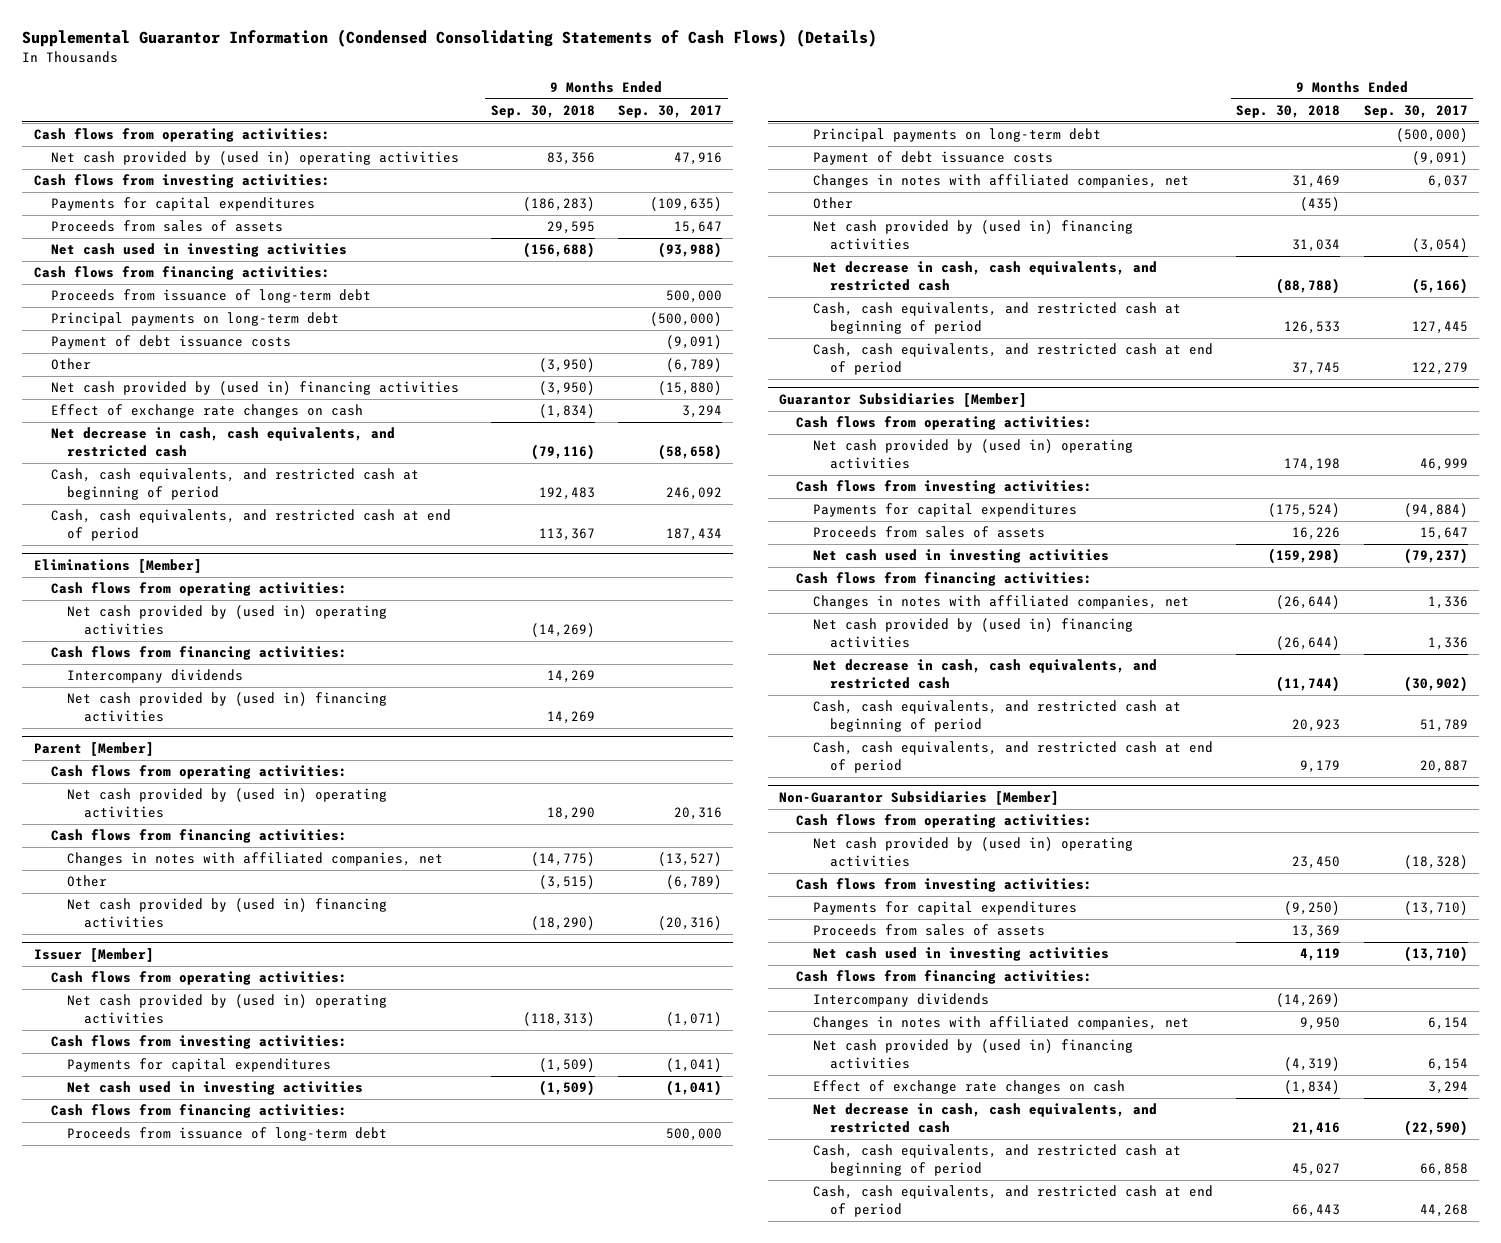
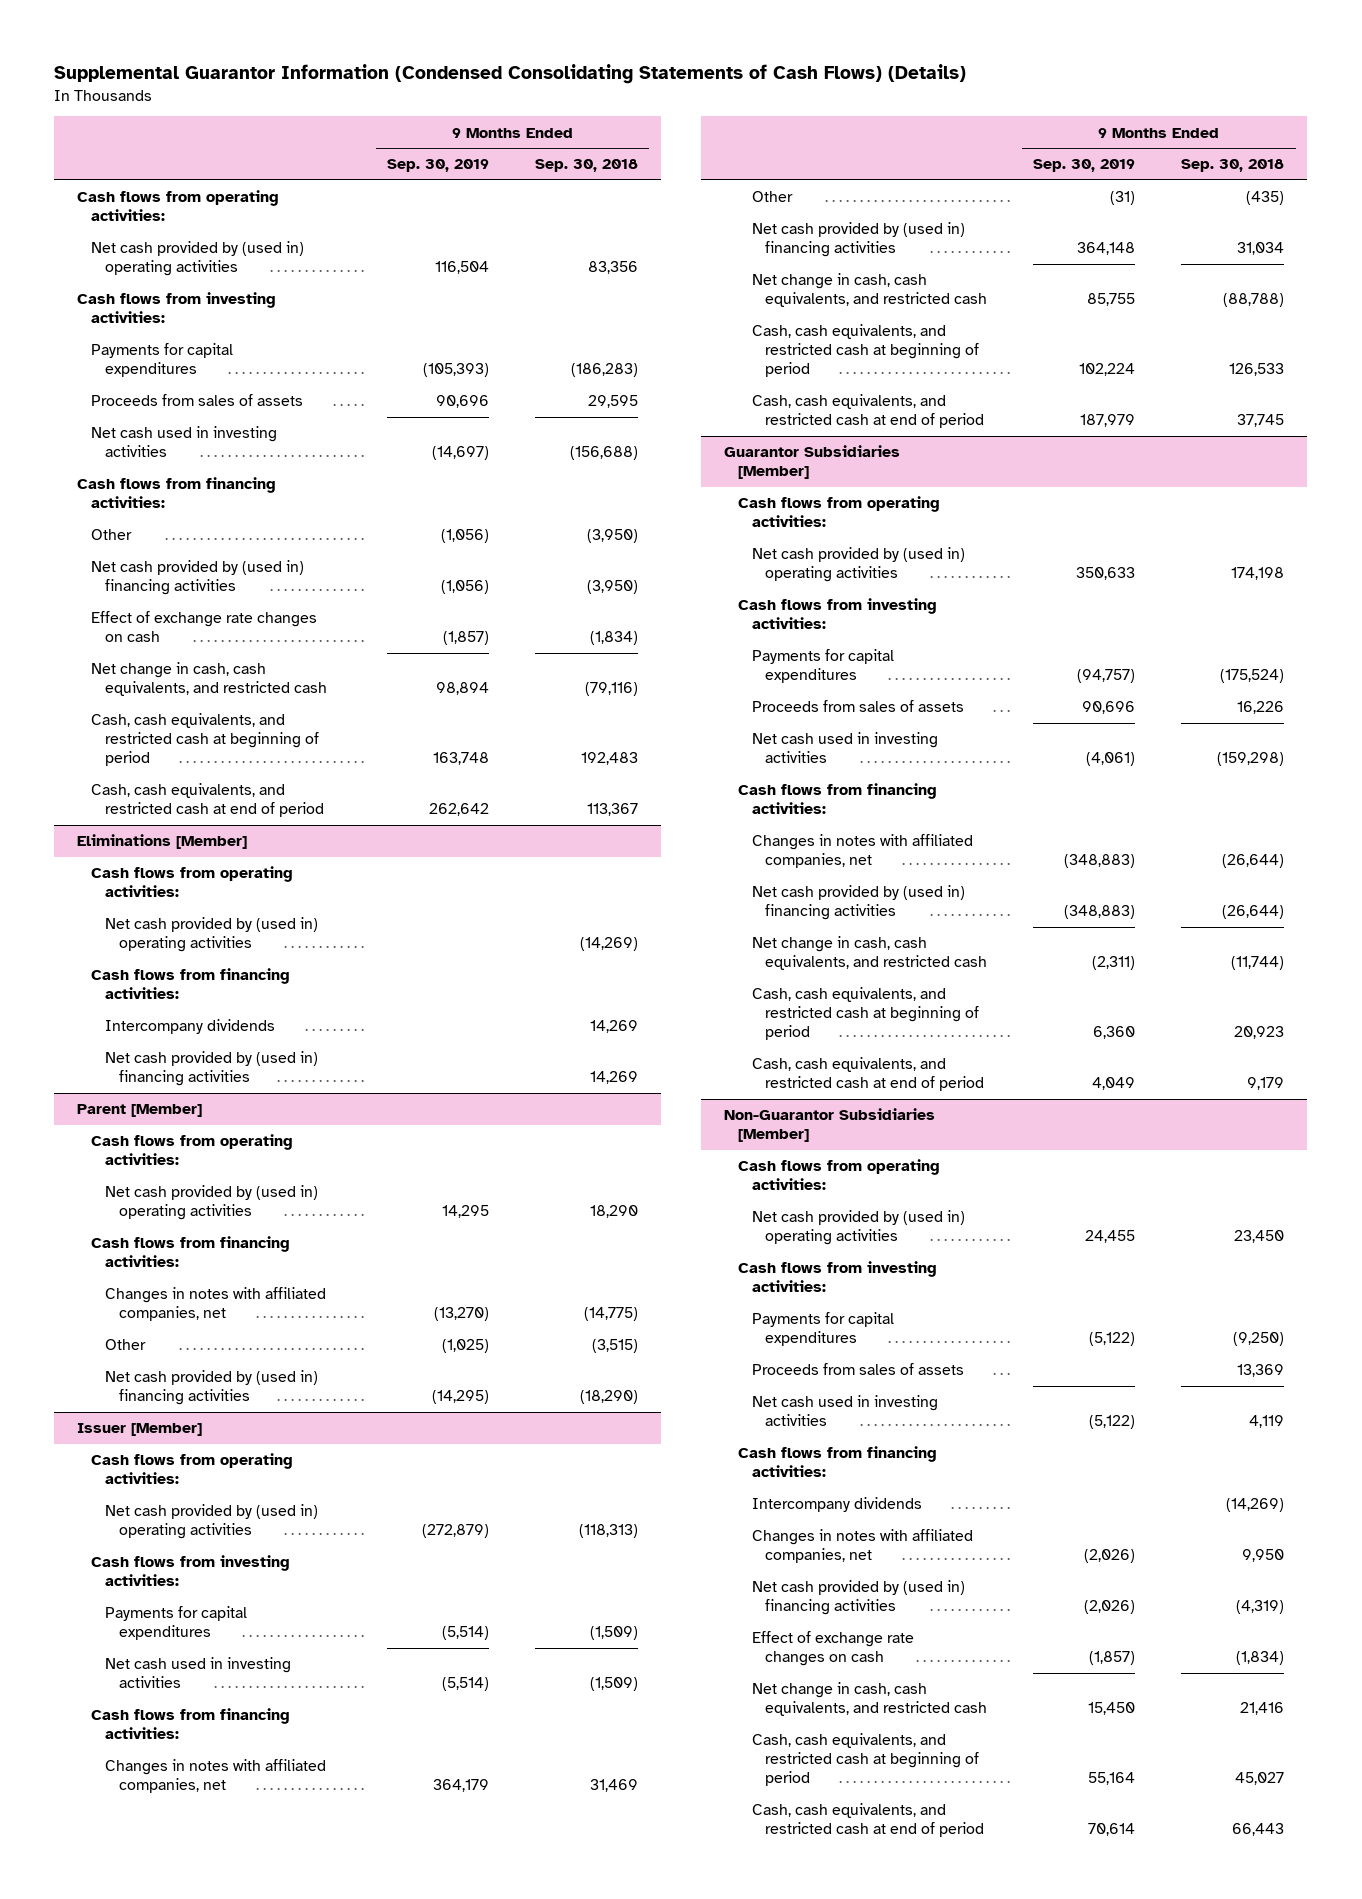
[617,105,722,119] Sep. 30, 2017 -> none
none -> [387,159,490,173] Sep. 30, 2019
[50,289,371,304] Proceeds from issuance of long-term debt -> none
[50,312,339,327] Principal payments on long-term debt -> none
[50,335,291,350] Payment of debt issuance costs -> none
[50,427,395,457] Net decrease in cash, cash equivalents, and restricted cash -> [91,662,328,697] Net change in cash, cash equivalents, and restricted cash
[67,1127,388,1142] Proceeds from issuance of long-term debt -> none
[813,128,1102,143] Principal payments on long-term debt -> none
[813,151,1054,166] Payment of debt issuance costs -> none
[813,261,1158,291] Net decrease in cash, cash equivalents, and restricted cash -> [751,273,988,308] Net change in cash, cash equivalents, and restricted cash
[813,659,1158,689] Net decrease in cash, cash equivalents, and restricted cash -> [751,936,988,971] Net change in cash, cash equivalents, and restricted cash
[813,1103,1158,1133] Net decrease in cash, cash equivalents, and restricted cash -> [751,1682,988,1717] Net change in cash, cash equivalents, and restricted cash

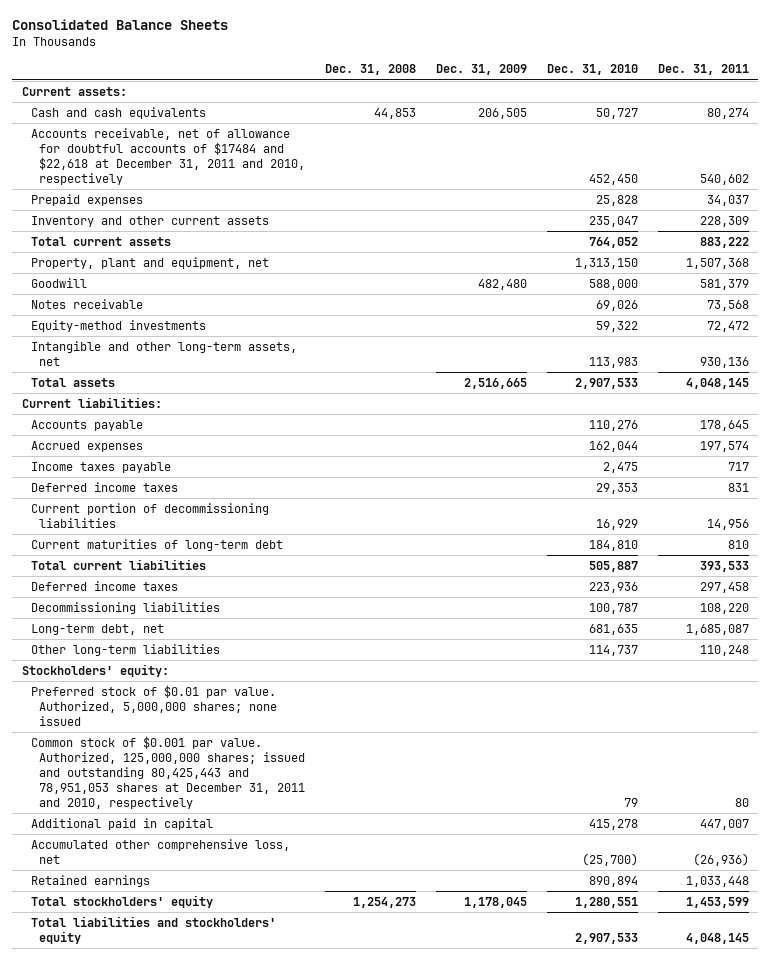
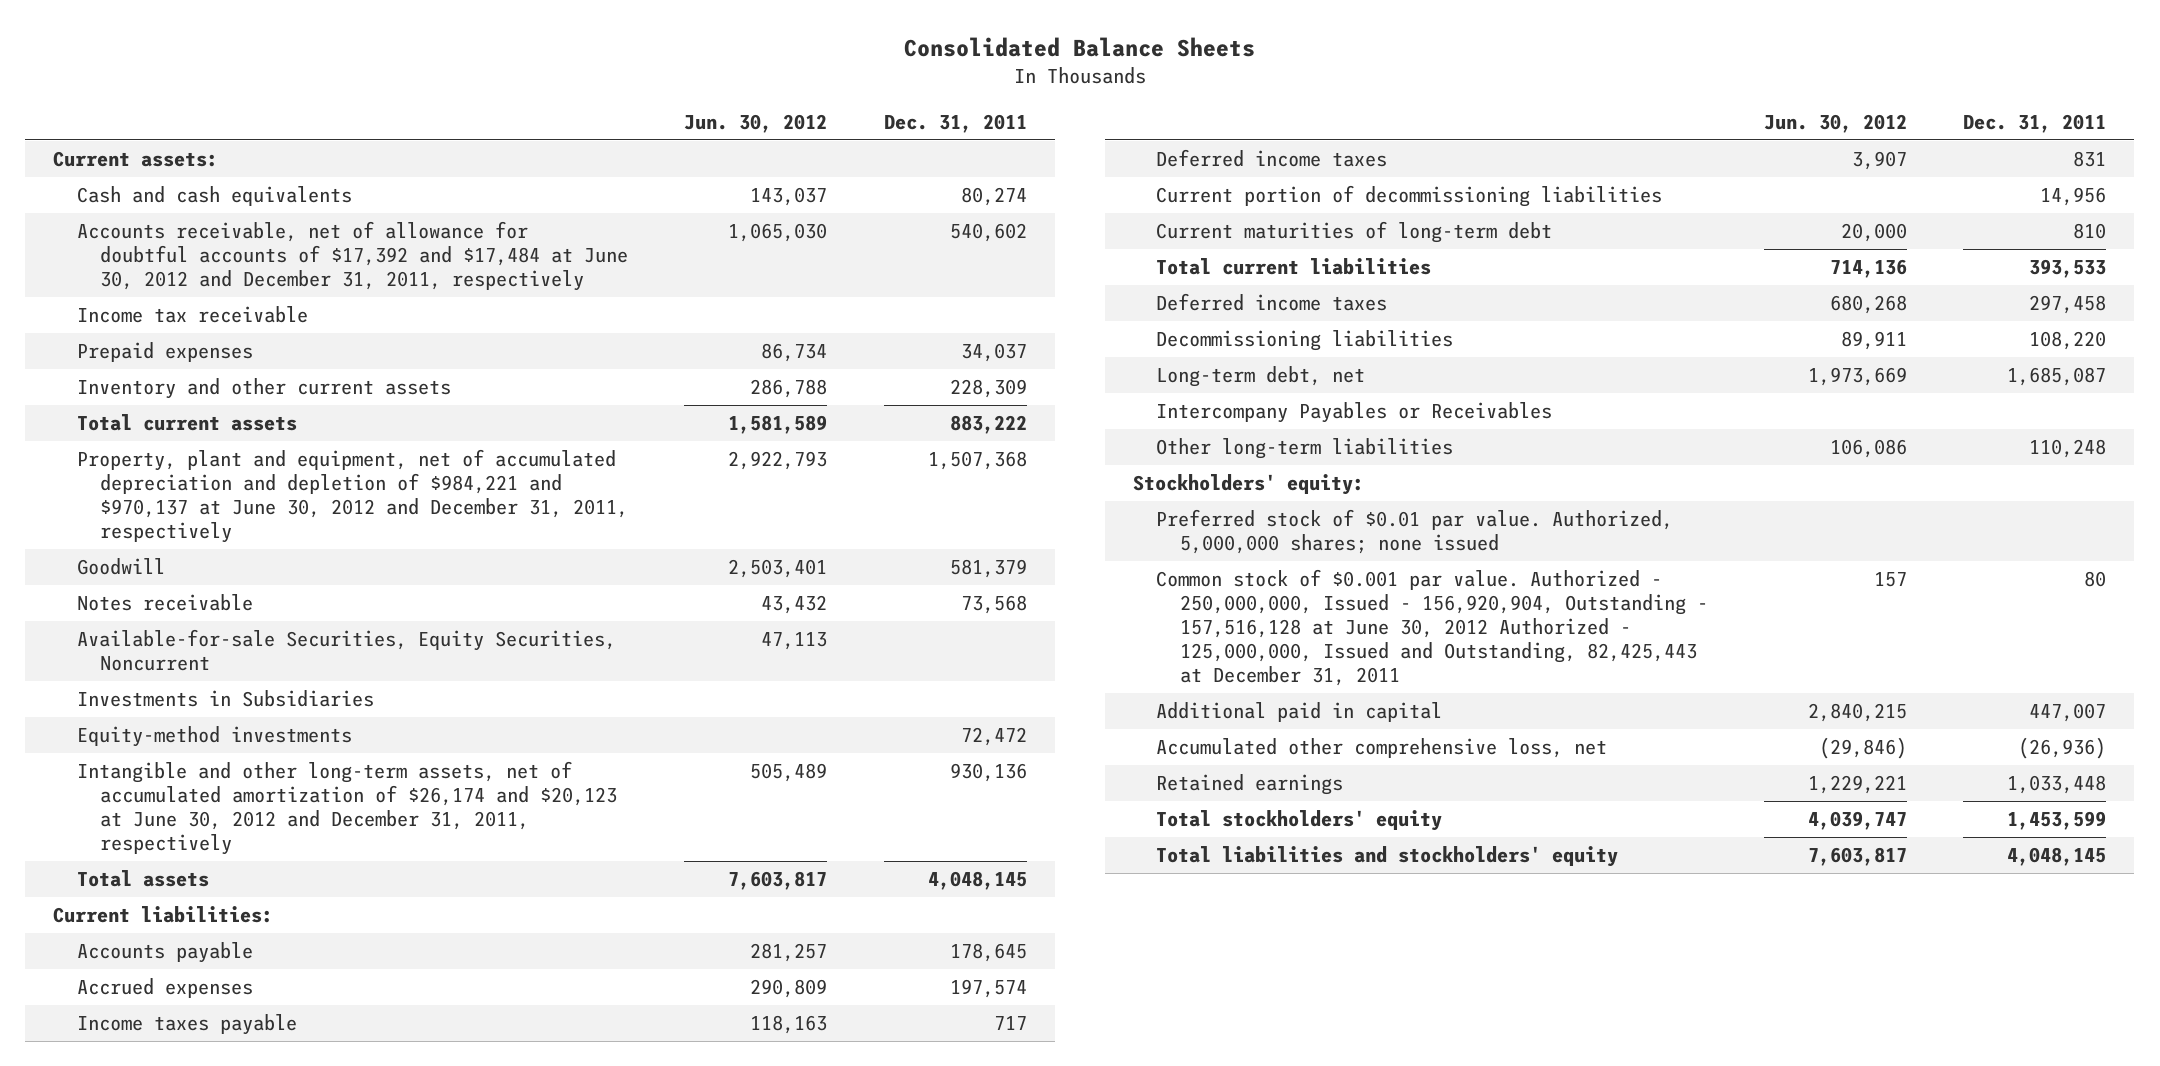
[325,64,417,76] Dec. 31, 2008 -> none
[435,64,527,76] Dec. 31, 2009 -> none
[546,64,638,76] Dec. 31, 2010 -> none
none -> [684,113,828,133] Jun. 30, 2012
[30,128,306,185] Accounts receivable, net of allowance for doubtful accounts of $17484 and $22,618 at December 31, 2011 and 2010, respectively -> [76,221,628,292] Accounts receivable, net of allowance for doubtful accounts of $17,392 and $17,484 at June 30, 2012 and December 31, 2011, respectively
none -> [76,306,308,324] Income tax receivable
[30,257,269,270] Property, plant and equipment, net -> [76,449,628,544] Property, plant and equipment, net of accumulated depreciation and depletion of $984,221 and $970,137 at June 30, 2012 and December 31, 2011, respectively
none -> [76,629,616,672] Available-for-sale Securities, Equity Securities, Noncurrent
none -> [76,690,374,708] Investments in Subsidiaries
[30,341,297,366] Intangible and other long-term assets, net -> [76,761,617,856] Intangible and other long-term assets, net of accumulated amortization of $26,174 and $20,123 at June 30, 2012 and December 31, 2011, respectively
none -> [1156,402,1553,424] Intercompany Payables or Receivables
[30,736,306,809] Common stock of $0.001 par value. Authorized, 125,000,000 shares; issued and outstanding 80,425,443 and 78,951,053 shares at December 31, 2011 and 2010, respectively -> [1156,569,1708,687] Common stock of $0.001 par value. Authorized - 250,000,000, Issued - 156,920,904, Outstanding - 157,516,128 at June 30, 2012 Authorized - 125,000,000, Issued and Outstanding, 82,425,443 at December 31, 2011

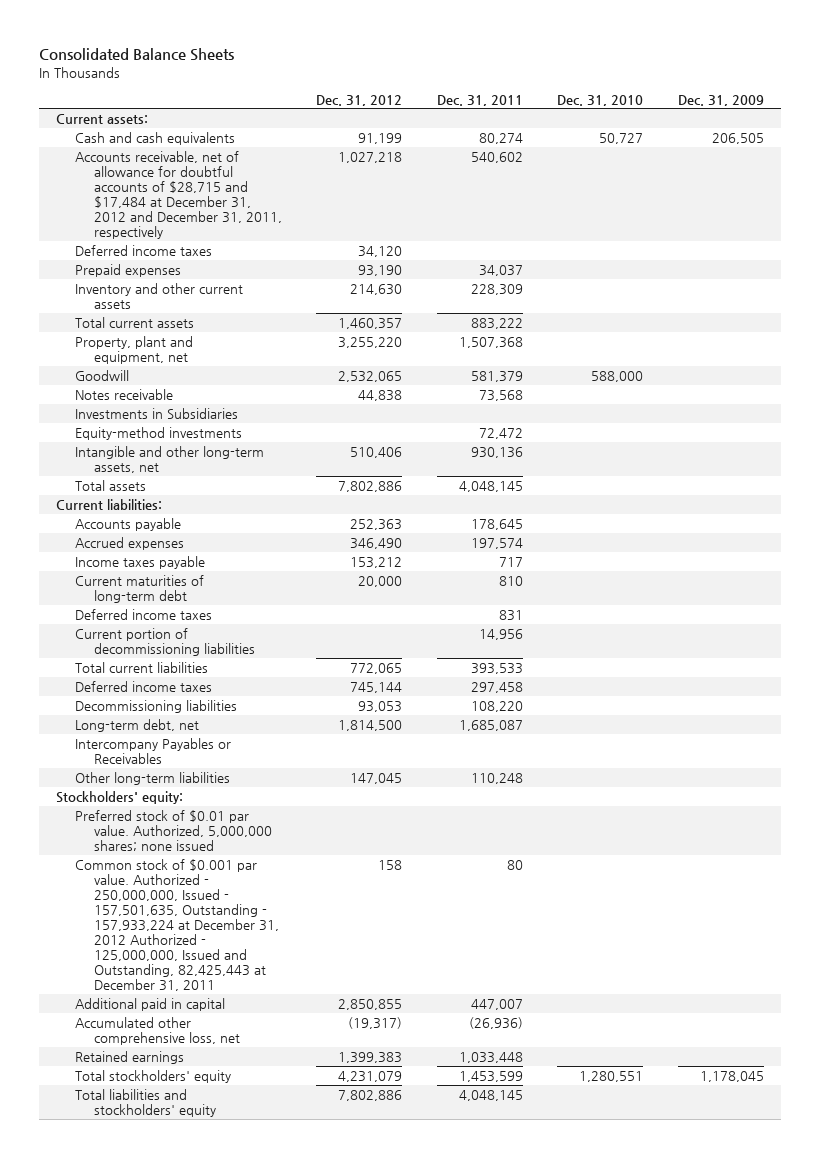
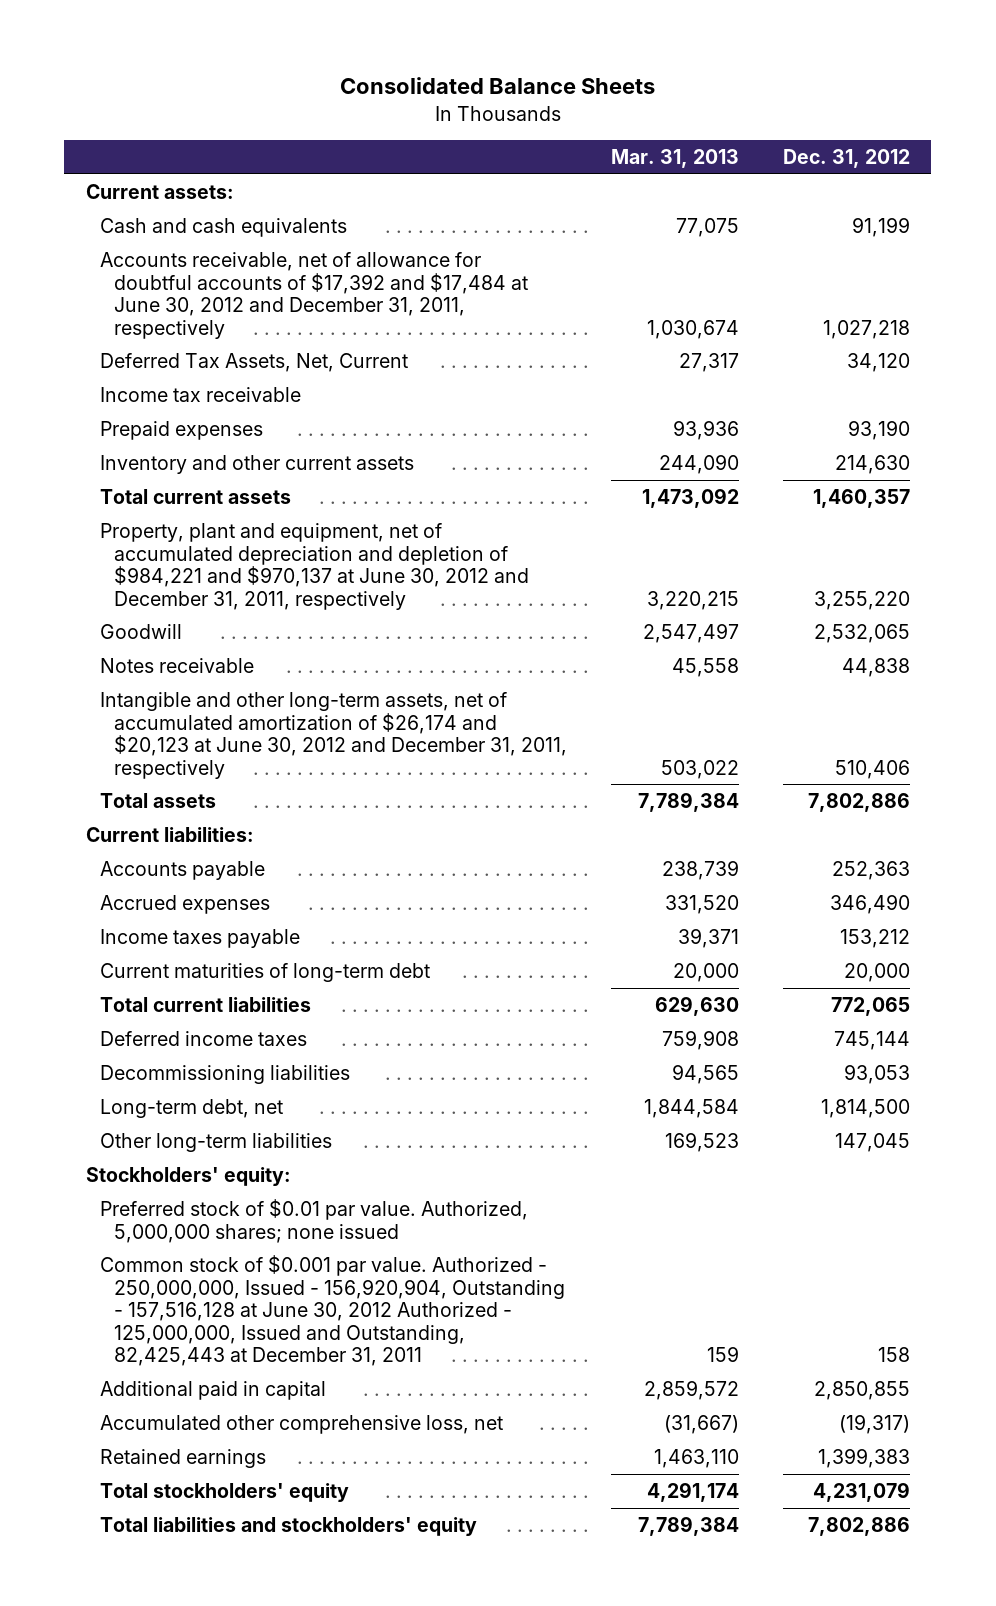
[436,94,523,106] Dec. 31, 2011 -> none
[557,94,644,106] Dec. 31, 2010 -> none
[677,94,764,106] Dec. 31, 2009 -> none
none -> [610,148,739,168] Mar. 31, 2013
[75,150,283,240] Accounts receivable, net of allowance for doubtful accounts of $28,715 and $17,484 at December 31, 2012 and December 31, 2011, respectively -> [100,251,529,339] Accounts receivable, net of allowance for doubtful accounts of $17,392 and $17,484 at June 30, 2012 and December 31, 2011, respectively
[75,244,213,256] Deferred income taxes -> [100,352,409,372] Deferred Tax Assets, Net, Current
none -> [100,386,302,402] Income tax receivable
[75,335,194,364] Property, plant and equipment, net -> [100,522,530,610] Property, plant and equipment, net of accumulated depreciation and depletion of $984,221 and $970,137 at June 30, 2012 and December 31, 2011, respectively
[75,407,239,419] Investments in Subsidiaries -> none
[75,426,243,440] Equity-method investments -> none
[75,445,265,473] Intangible and other long-term assets, net -> [100,691,568,779] Intangible and other long-term assets, net of accumulated amortization of $26,174 and $20,123 at June 30, 2012 and December 31, 2011, respectively
[75,608,213,620] Deferred income taxes -> none
[75,627,256,656] Current portion of decommissioning liabilities -> none
[75,737,232,764] Intercompany Payables or Receivables -> none
[75,858,280,992] Common stock of $0.001 par value. Authorized - 250,000,000, Issued - 157,501,635, Outstanding - 157,933,224 at December 31, 2012 Authorized - 125,000,000, Issued and Outstanding, 82,425,443 at December 31, 2011 -> [100,1254,566,1367] Common stock of $0.001 par value. Authorized - 250,000,000, Issued - 156,920,904, Outstanding - 157,516,128 at June 30, 2012 Authorized - 125,000,000, Issued and Outstanding, 82,425,443 at December 31, 2011

